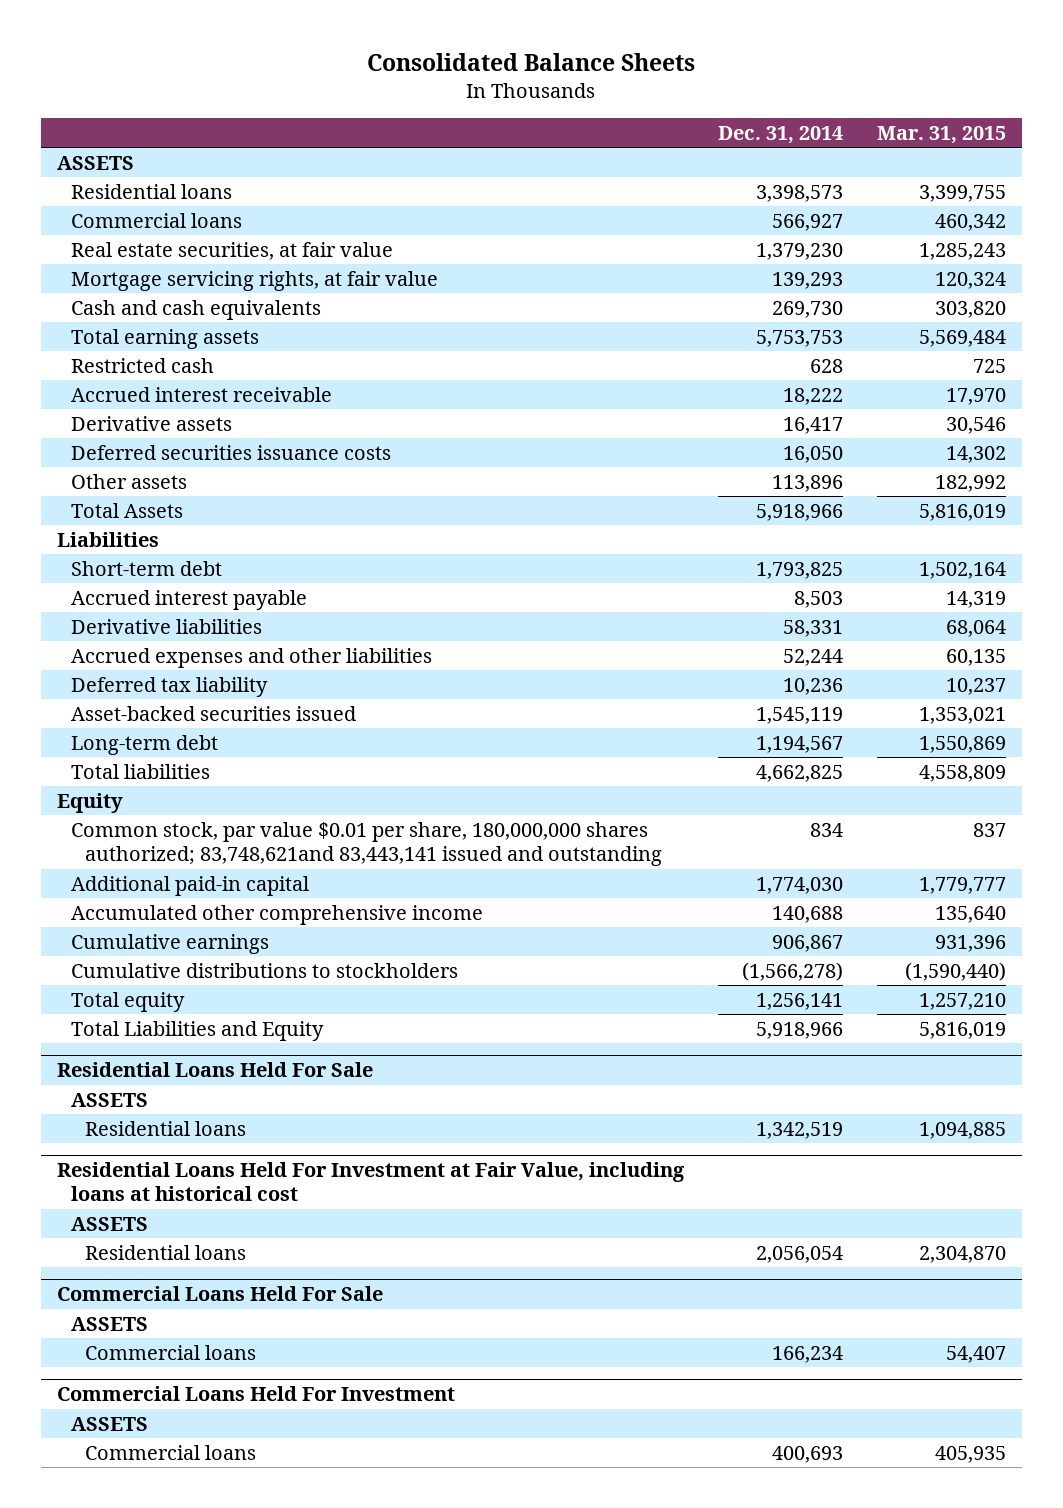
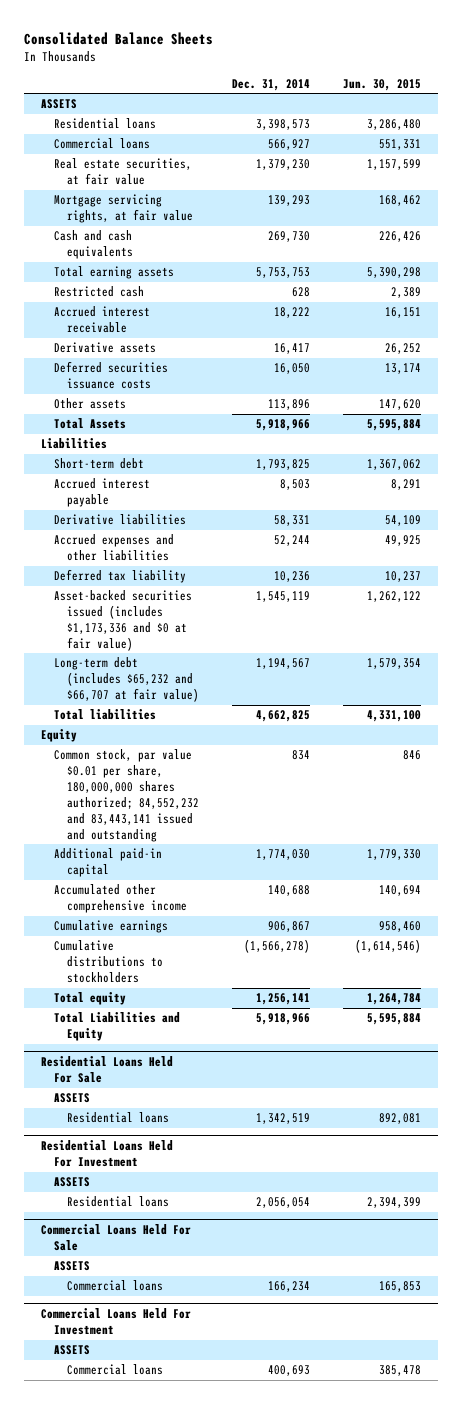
[876,125,1006,144] Mar. 31, 2015 -> none
none -> [343,78,422,91] Jun. 30, 2015
[71,705,357,721] Asset-backed securities issued -> [53,590,192,651] Asset-backed securities issued (includes $1,173,336 and $0 at fair value)
[71,734,219,755] Long-term debt -> [53,657,199,703] Long-term debt (includes $65,232 and $66,707 at fair value)
[71,821,663,867] Common stock, par value $0.01 per share, 180,000,000 shares authorized; 83,748,621and 83,443,141 issued and outstanding -> [53,749,199,842] Common stock, par value $0.01 per share, 180,000,000 shares authorized; 84,552,232 and 83,443,141 issued and outstanding
[57,1162,686,1202] Residential Loans Held For Investment at Fair Value, including loans at historical cost -> [40,1140,173,1168] Residential Loans Held For Investment

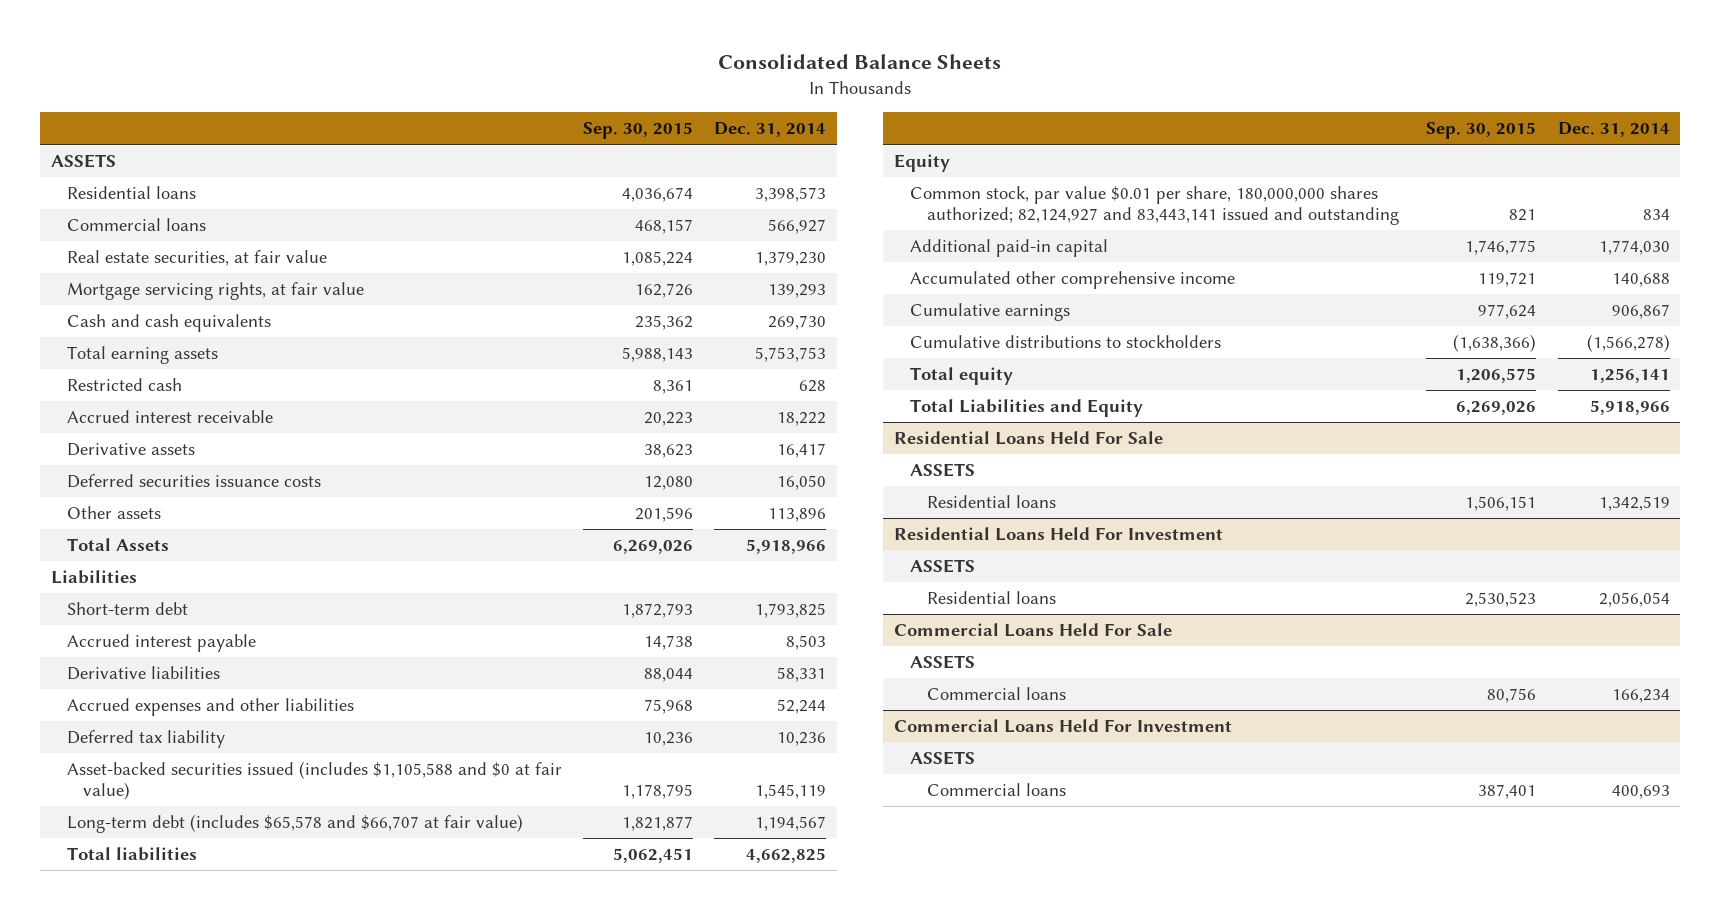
[343,78,422,91] Jun. 30, 2015 -> none
none -> [583,122,694,140] Sep. 30, 2015
[53,590,192,651] Asset-backed securities issued (includes $1,173,336 and $0 at fair value) -> [67,761,563,801] Asset-backed securities issued (includes $1,105,588 and $0 at fair value)
[53,657,199,703] Long-term debt (includes $65,232 and $66,707 at fair value) -> [67,814,524,834] Long-term debt (includes $65,578 and $66,707 at fair value)
[53,749,199,842] Common stock, par value $0.01 per share, 180,000,000 shares authorized; 84,552,232 and 83,443,141 issued and outstanding -> [910,186,1399,226] Common stock, par value $0.01 per share, 180,000,000 shares authorized; 82,124,927 and 83,443,141 issued and outstanding

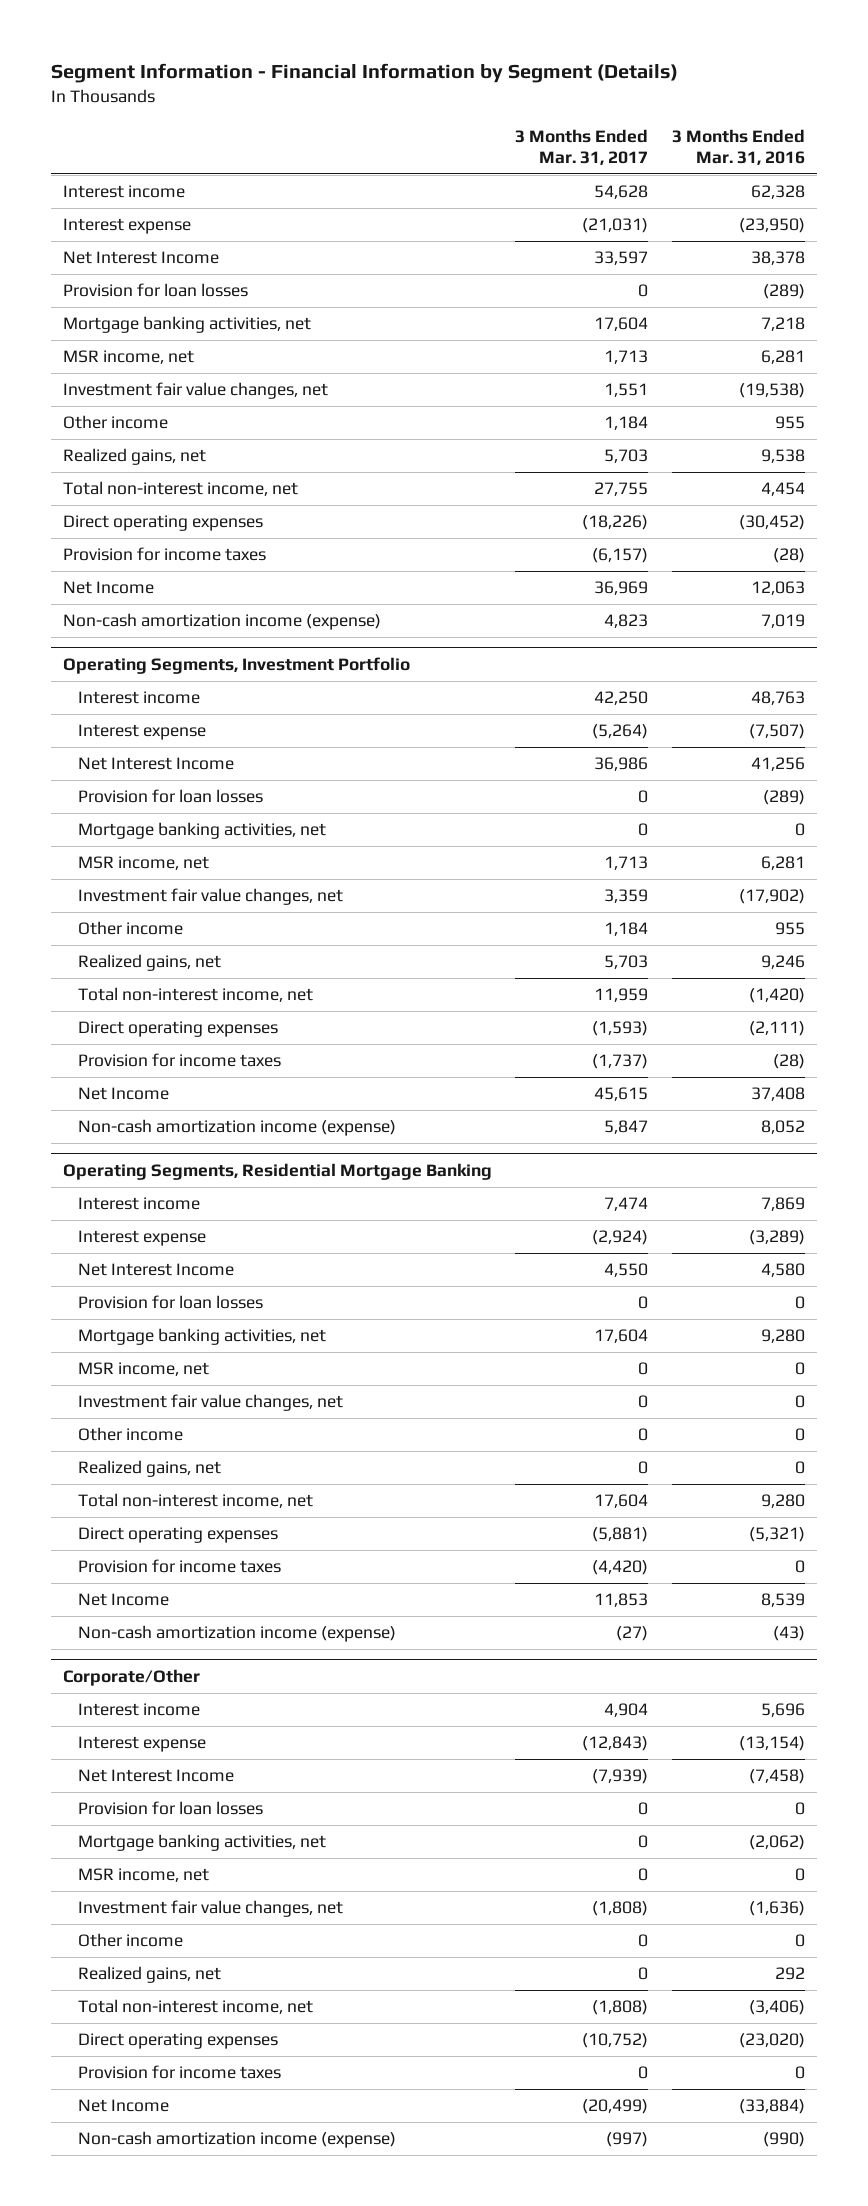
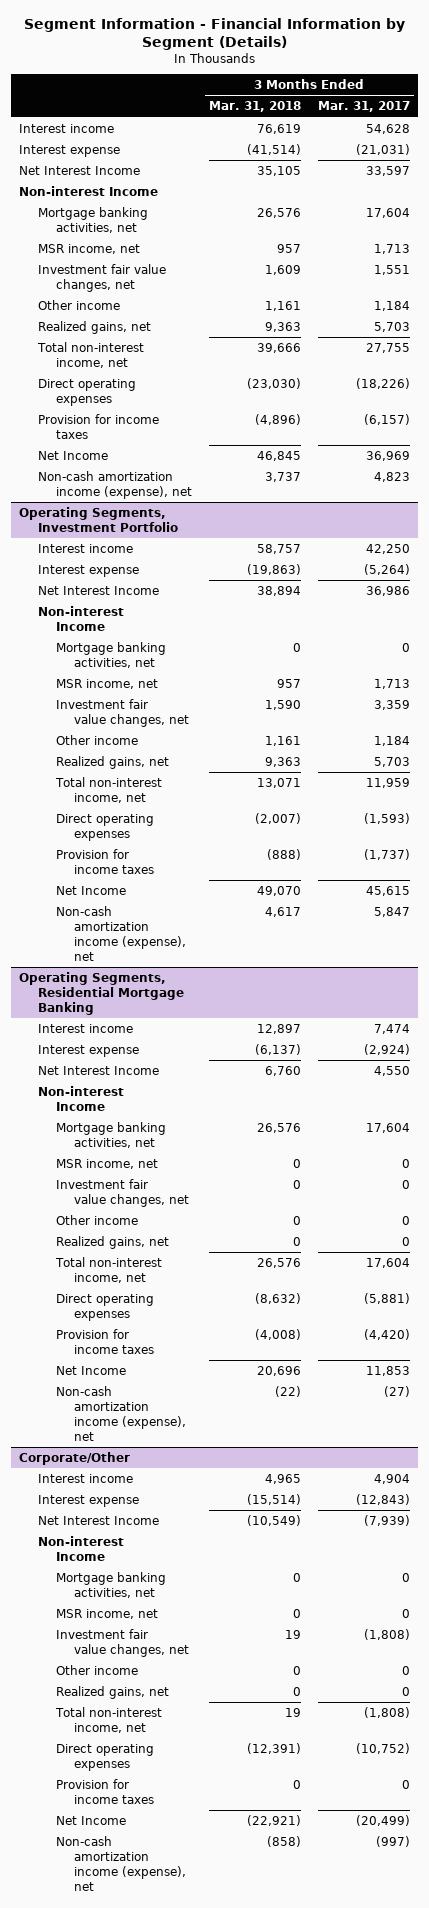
[672,128,806,166] 3 Months Ended Mar. 31, 2016 -> none
none -> [208,101,301,113] Mar. 31, 2018
[62,283,248,298] Provision for loan losses -> none
none -> [19,185,159,196] Non-interest Income
[62,613,381,631] Non-cash amortization income (expense) -> [37,470,193,499] Non-cash amortization income (expense), net
[77,789,263,804] Provision for loan losses -> none
none -> [37,605,124,631] Non-interest Income
[77,1119,396,1137] Non-cash amortization income (expense) -> [56,905,187,961] Non-cash amortization income (expense), net
[77,1295,263,1310] Provision for loan losses -> none
none -> [37,1085,124,1111] Non-interest Income
[77,1625,396,1643] Non-cash amortization income (expense) -> [56,1385,187,1441] Non-cash amortization income (expense), net
[77,1801,263,1816] Provision for loan losses -> none
none -> [37,1535,124,1561] Non-interest Income
[77,2131,396,2149] Non-cash amortization income (expense) -> [56,1835,187,1891] Non-cash amortization income (expense), net

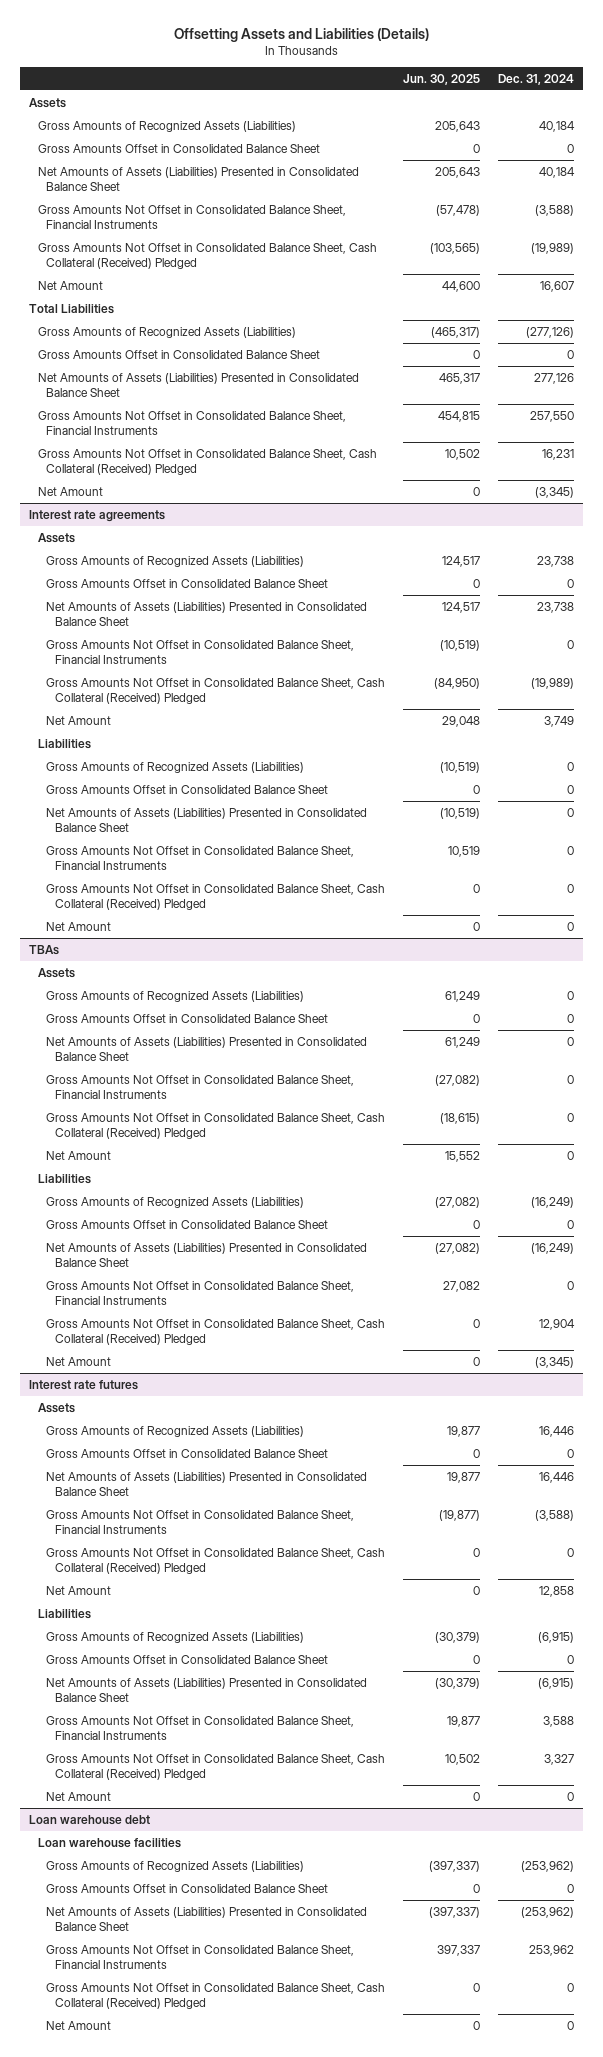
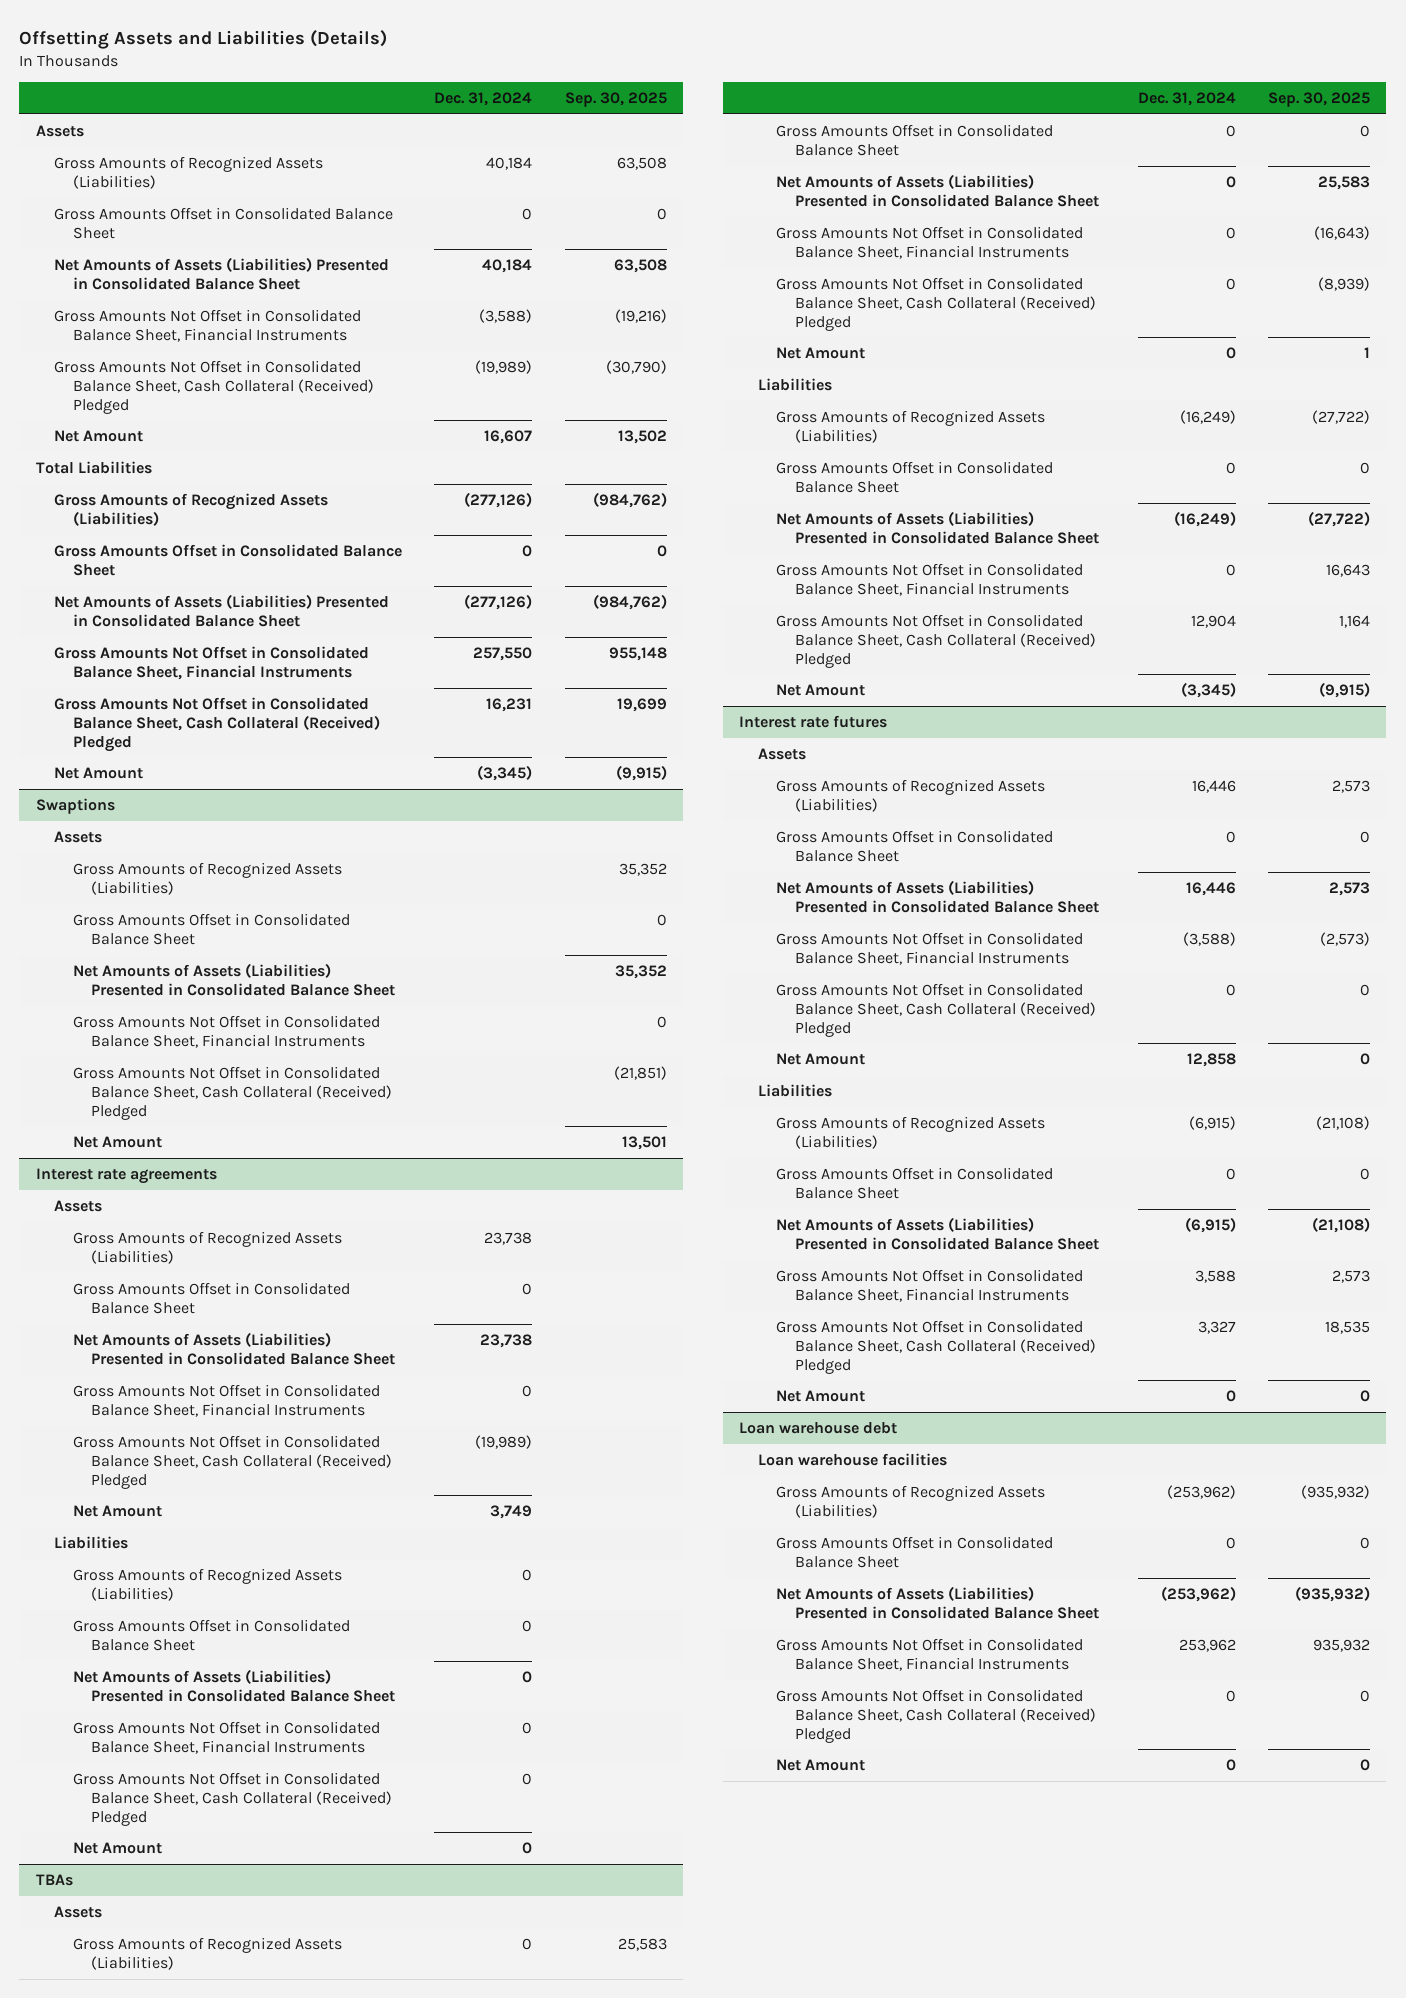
[403,73,481,85] Jun. 30, 2025 -> none
none -> [564,91,667,107] Sep. 30, 2025
[534,372,575,384] 277,126 -> [464,593,533,610] (277,126)
none -> [35,797,115,814] Swaptions
none -> [54,830,103,843] Assets
none -> [72,861,342,895] Gross Amounts of Recognized Assets (Liabilities)
none -> [72,912,350,945] Gross Amounts Offset in Consolidated Balance Sheet
none -> [72,962,396,996] Net Amounts of Assets (Liabilities) Presented in Consolidated Balance Sheet
none -> [72,1014,380,1048] Gross Amounts Not Offset in Consolidated Balance Sheet, Financial Instruments
none -> [72,1065,393,1120] Gross Amounts Not Offset in Consolidated Balance Sheet, Cash Collateral (Received) Pledged
none -> [72,1135,162,1148] Net Amount

